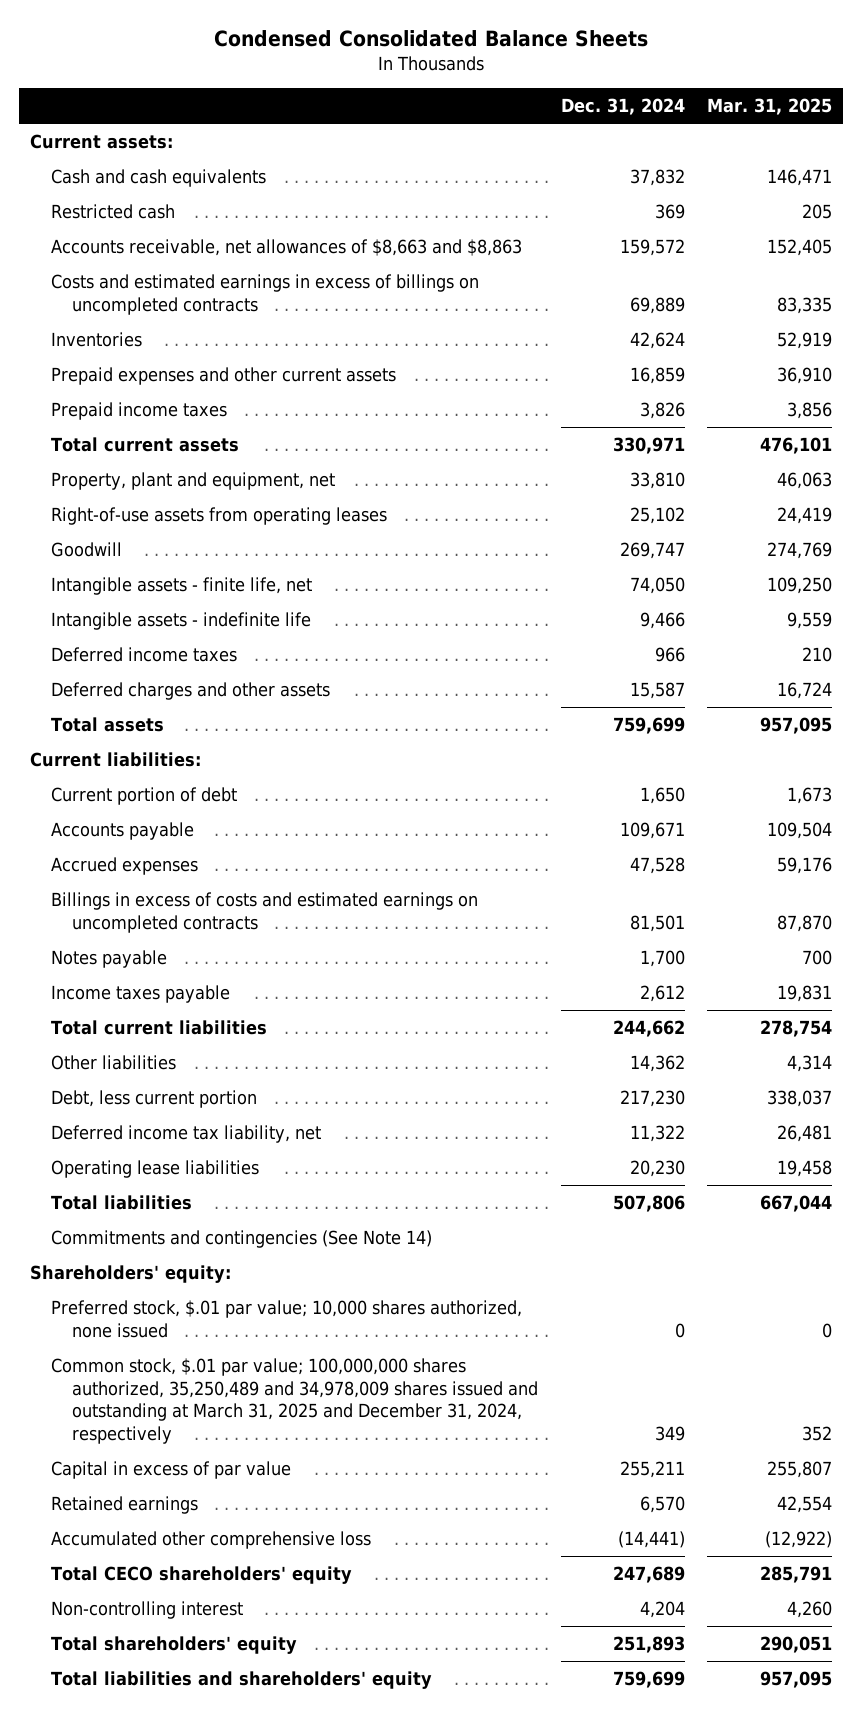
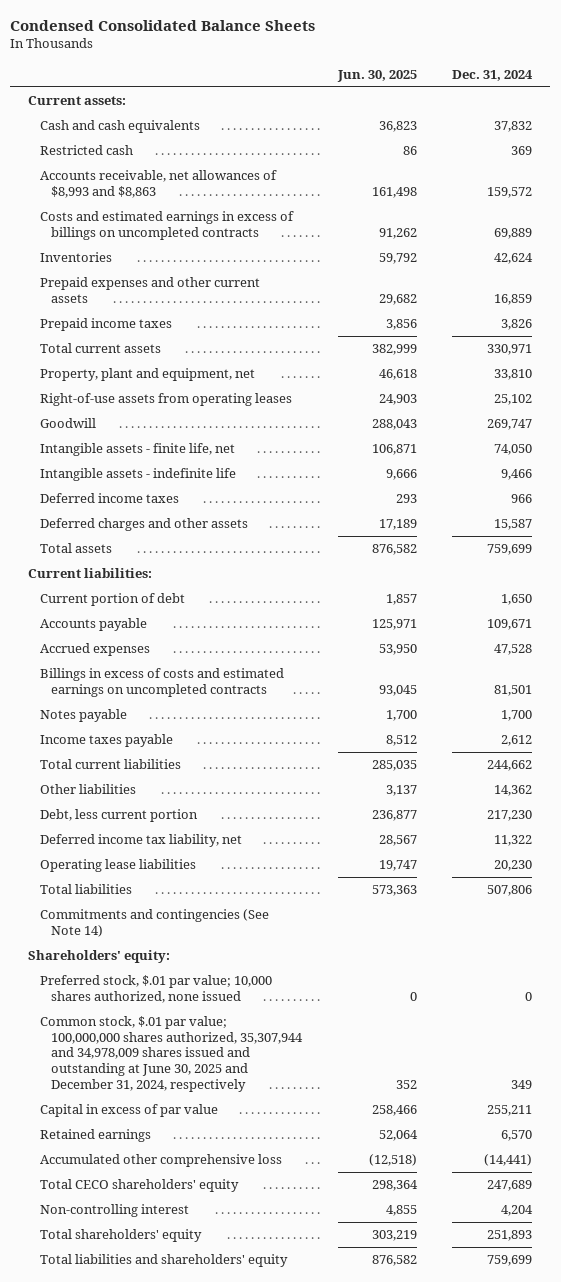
[706,97,832,115] Mar. 31, 2025 -> none
none -> [336,69,417,82] Jun. 30, 2025
[51,239,523,257] Accounts receivable, net allowances of $8,663 and $8,863 -> [39,170,277,198] Accounts receivable, net allowances of $8,993 and $8,863
[51,1358,539,1444] Common stock, $.01 par value; 100,000,000 shares authorized, 35,250,489 and 34,978,009 shares issued and outstanding at March 31, 2025 and December 31, 2024, respectively -> [39,1016,303,1092] Common stock, $.01 par value; 100,000,000 shares authorized, 35,307,944 and 34,978,009 shares issued and outstanding at June 30, 2025 and December 31, 2024, respectively

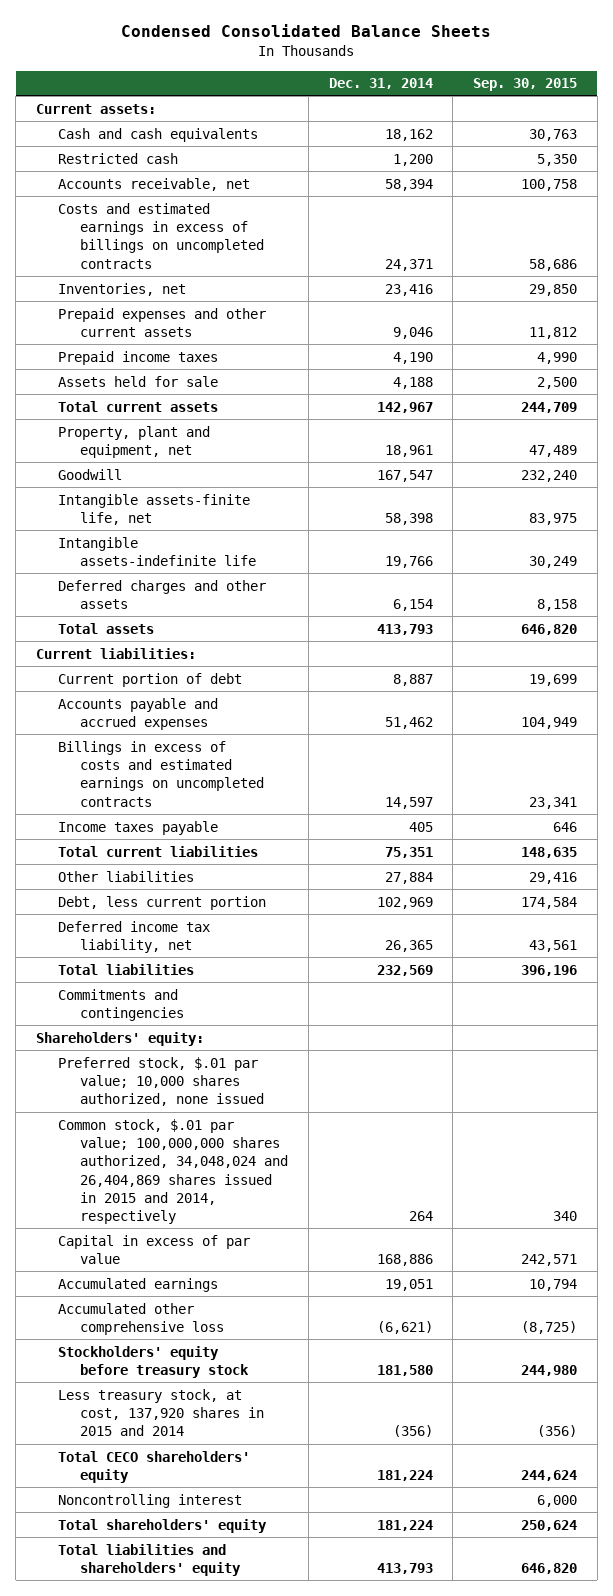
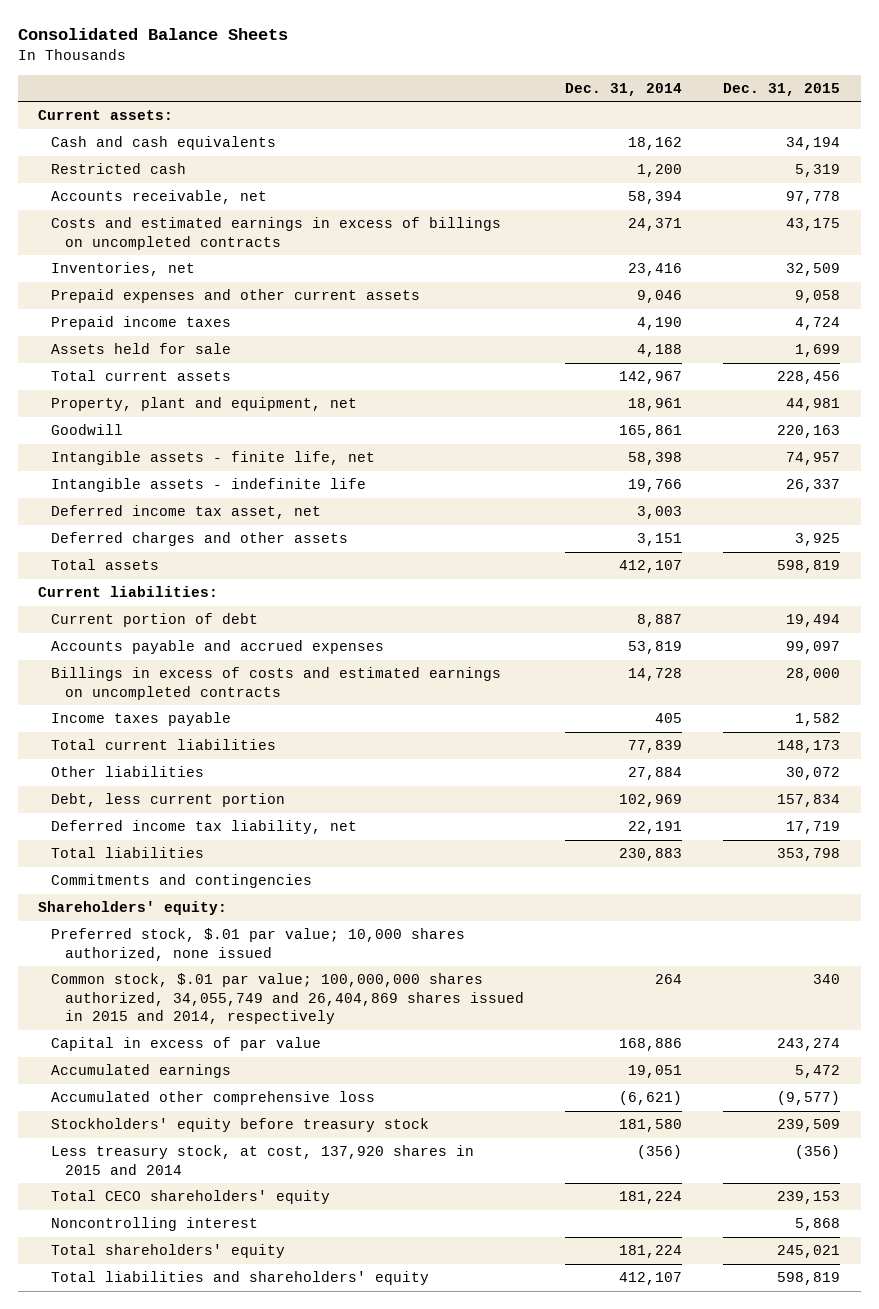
[121,24,492,38] Condensed Consolidated Balance Sheets -> [17,28,288,41] Consolidated Balance Sheets
[473,78,578,92] Sep. 30, 2015 -> none
none -> [723,82,841,96] Dec. 31, 2015
[376,469,433,482] 167,547 -> [619,425,683,439] 165,861
[58,493,251,525] Intangible assets-finite life, net -> [51,451,376,466] Intangible assets - finite life, net
[58,536,257,566] Intangible assets-indefinite life -> [51,478,367,493] Intangible assets - indefinite life
none -> [51,505,322,520] Deferred income tax asset, net
[392,598,433,611] 6,154 -> [637,533,683,547] 3,151
[376,623,433,635] 413,793 -> [619,560,683,574] 412,107
[384,716,433,729] 51,462 -> [628,641,683,655] 53,819
[384,796,433,809] 14,597 -> [628,668,683,682] 14,728
[384,846,433,858] 75,351 -> [628,740,683,754] 77,839
[384,939,433,952] 26,365 -> [628,821,683,835] 22,191
[376,964,433,976] 232,569 -> [619,848,683,862] 230,883
[58,1118,289,1225] Common stock, $.01 par value; 100,000,000 shares authorized, 34,048,024 and 26,404,869 shares issued in 2015 and 2014, respectively -> [51,973,524,1025] Common stock, $.01 par value; 100,000,000 shares authorized, 34,055,749 and 26,404,869 shares issued in 2015 and 2014, respectively
[376,1562,433,1574] 413,793 -> [619,1272,683,1286] 412,107

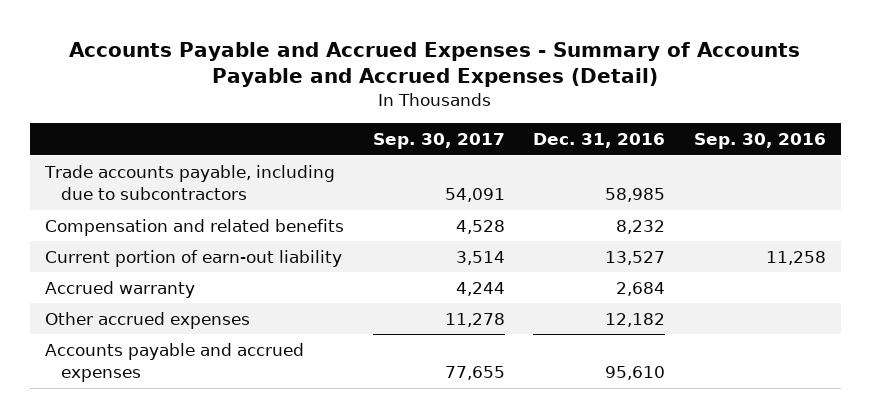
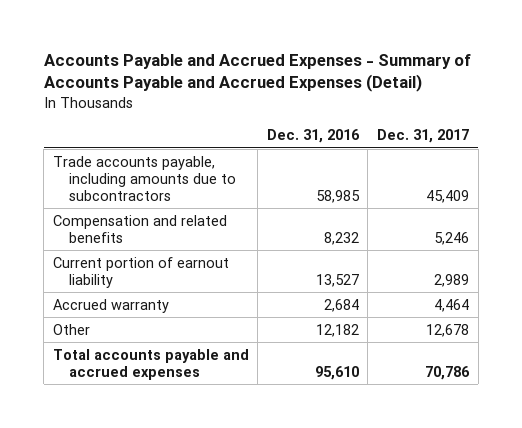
[372,133,505,150] Sep. 30, 2017 -> none
[694,133,827,150] Sep. 30, 2016 -> none
none -> [377,129,470,144] Dec. 31, 2017
[43,164,335,201] Trade accounts payable, including due to subcontractors -> [52,155,236,201] Trade accounts payable, including amounts due to subcontractors
[44,249,342,267] Current portion of earn-out liability -> [52,256,229,288] Current portion of earnout liability
[44,311,250,329] Other accrued expenses -> [52,323,90,335] Other
[44,342,304,383] Accounts payable and accrued expenses -> [52,348,249,380] Total accounts payable and accrued expenses

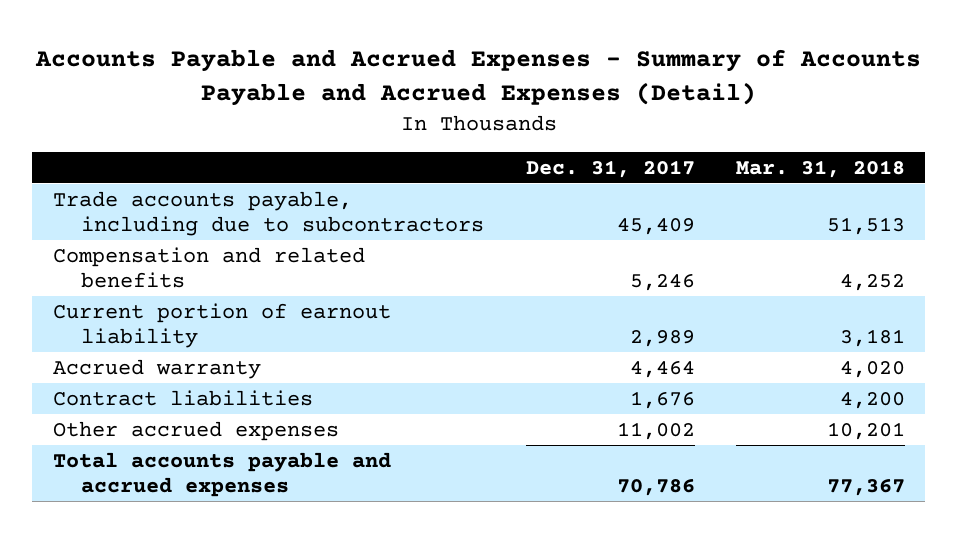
[266,129,360,144] Dec. 31, 2016 -> none
none -> [735,159,905,178] Mar. 31, 2018
[52,155,236,201] Trade accounts payable, including amounts due to subcontractors -> [53,190,485,237] Trade accounts payable, including due to subcontractors
[52,323,90,335] Other -> none
none -> [53,389,314,406] Contract liabilities
none -> [53,420,340,441] Other accrued expenses

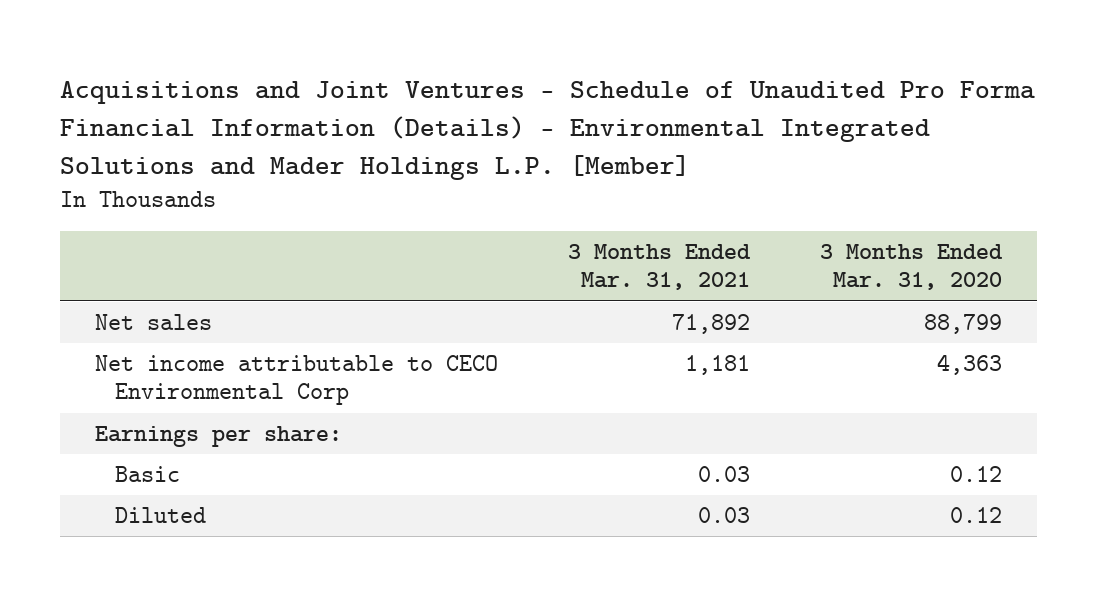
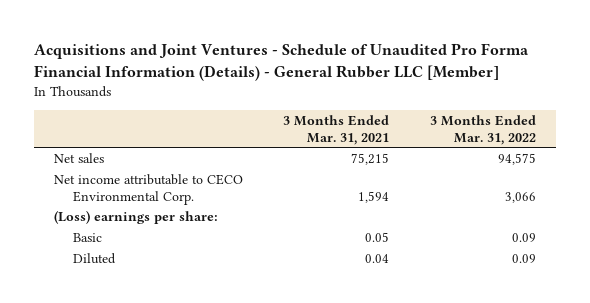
[59,80,1035,180] Acquisitions and Joint Ventures - Schedule of Unaudited Pro Forma Financial Information (Details) - Environmental Integrated Solutions and Mader Holdings L.P. [Member] -> [33,43,529,82] Acquisitions and Joint Ventures - Schedule of Unaudited Pro Forma Financial Information (Details) - General Rubber LLC [Member]
[819,243,1003,291] 3 Months Ended Mar. 31, 2020 -> none
none -> [429,114,536,145] 3 Months Ended Mar. 31, 2022
[671,313,750,334] 71,892 -> [351,152,390,165] 75,215
[94,354,498,406] Net income attributable to CECO Environmental Corp -> [53,173,243,205] Net income attributable to CECO Environmental Corp.
[684,354,750,375] 1,181 -> [358,190,390,203] 1,594
[94,425,342,447] Earnings per share: -> [53,209,218,224] (Loss) earnings per share:
[697,465,750,482] 0.03 -> [365,231,390,242] 0.05
[697,506,750,523] 0.03 -> [365,253,390,263] 0.04

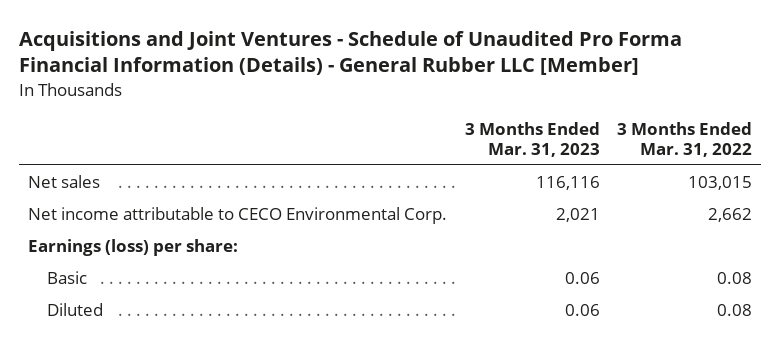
[283,114,390,145] 3 Months Ended Mar. 31, 2021 -> none
none -> [464,121,600,157] 3 Months Ended Mar. 31, 2023
[497,152,536,165] 94,575 -> [688,175,753,190] 103,015
[504,191,536,203] 3,066 -> [708,207,753,222] 2,662
[53,209,218,224] (Loss) earnings per share: -> [28,238,239,256] Earnings (loss) per share:
[511,232,536,242] 0.09 -> [717,271,753,284] 0.08
[511,253,536,263] 0.09 -> [717,303,753,316] 0.08

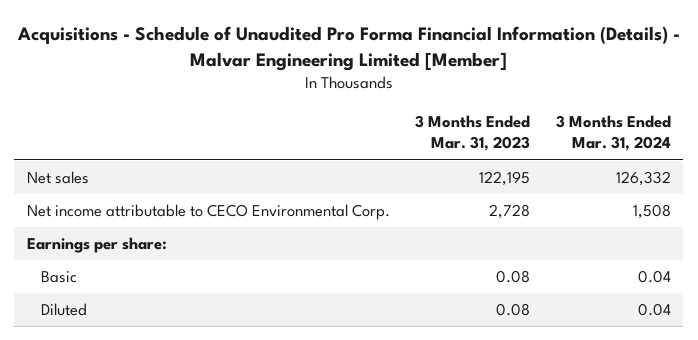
[19,30,683,76] Acquisitions and Joint Ventures - Schedule of Unaudited Pro Forma Financial Information (Details) - General Rubber LLC [Member] -> [16,26,680,71] Acquisitions - Schedule of Unaudited Pro Forma Financial Information (Details) - Malvar Engineering Limited [Member]
[617,121,753,157] 3 Months Ended Mar. 31, 2022 -> none
none -> [555,114,671,152] 3 Months Ended Mar. 31, 2024
[535,175,600,190] 116,116 -> [479,171,531,187] 122,195
[555,207,600,222] 2,021 -> [489,204,531,220] 2,728
[28,238,239,256] Earnings (loss) per share: -> [26,237,167,254] Earnings per share:
[564,271,600,284] 0.06 -> [496,270,531,284] 0.08
[564,303,600,316] 0.06 -> [496,303,531,317] 0.08

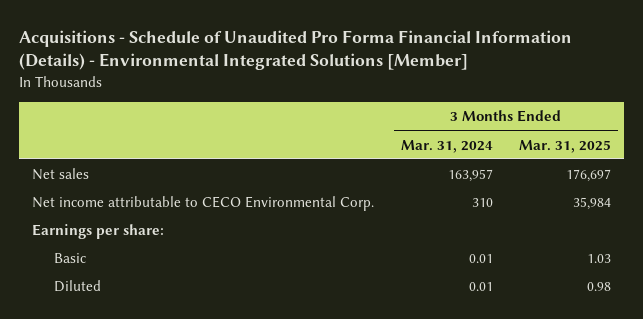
[16,26,680,71] Acquisitions - Schedule of Unaudited Pro Forma Financial Information (Details) - Malvar Engineering Limited [Member] -> [19,29,573,71] Acquisitions - Schedule of Unaudited Pro Forma Financial Information (Details) - Environmental Integrated Solutions [Member]
[415,114,531,152] 3 Months Ended Mar. 31, 2023 -> none
none -> [519,139,612,153] Mar. 31, 2025
[615,171,671,187] 126,332 -> [447,169,493,183] 163,957
[632,204,671,220] 1,508 -> [471,198,493,208] 310
[637,270,671,284] 0.04 -> [468,254,493,264] 0.01
[637,303,671,317] 0.04 -> [468,282,493,292] 0.01

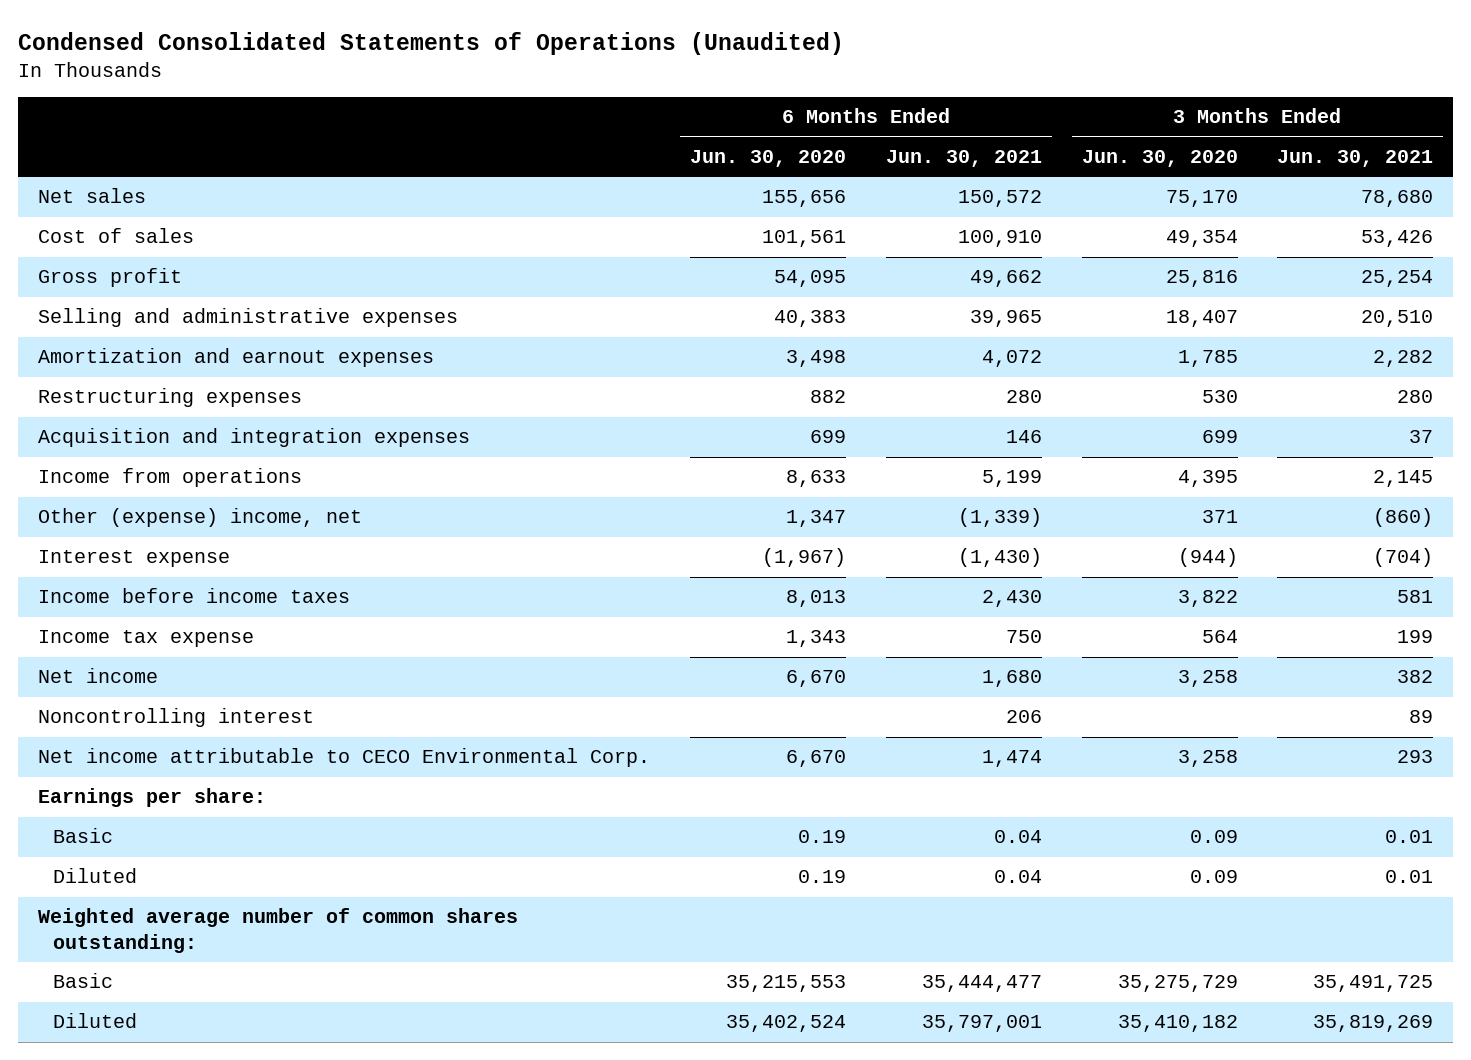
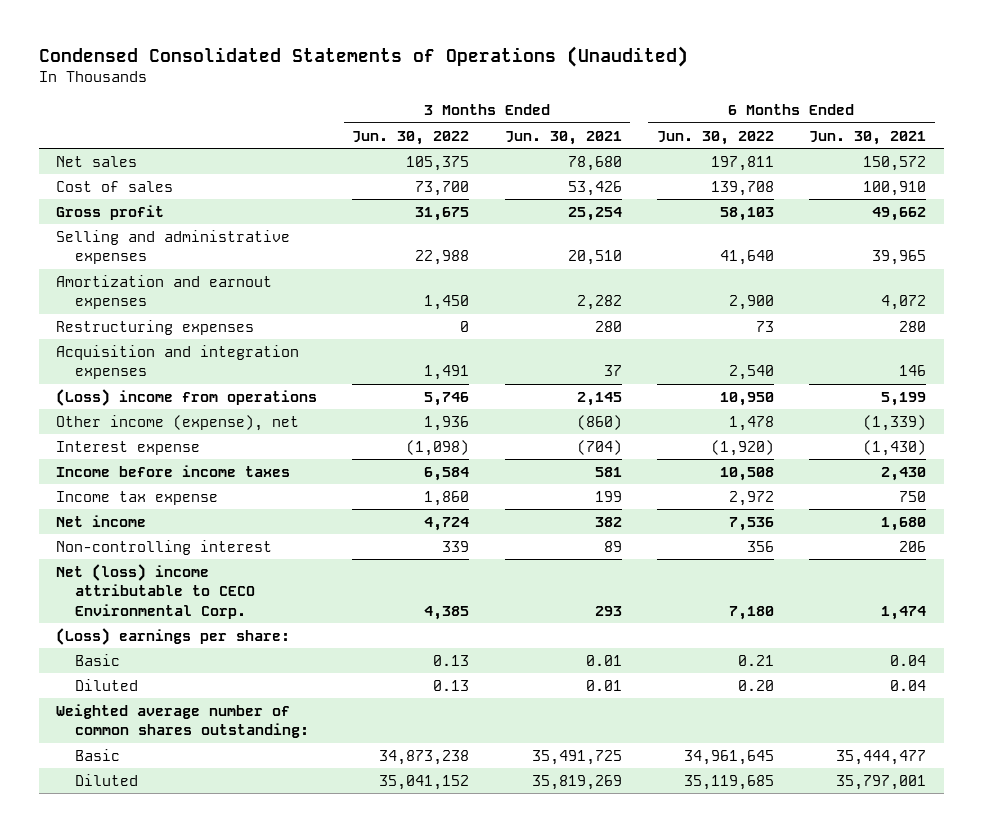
[689,149,846,167] Jun. 30, 2020 -> none
[1081,149,1238,167] Jun. 30, 2020 -> none
none -> [352,130,470,145] Jun. 30, 2022
none -> [656,130,774,145] Jun. 30, 2022
[38,468,303,488] Income from operations -> [56,388,318,406] (Loss) income from operations
[38,508,363,528] Other (expense) income, net -> [56,414,300,431] Other income (expense), net
[38,708,315,728] Noncontrolling interest -> [56,539,273,555] Non-controlling interest
[38,748,651,768] Net income attributable to CECO Environmental Corp. -> [56,563,256,619] Net (loss) income attributable to CECO Environmental Corp.
[38,788,267,808] Earnings per share: -> [56,627,291,645] (Loss) earnings per share:

